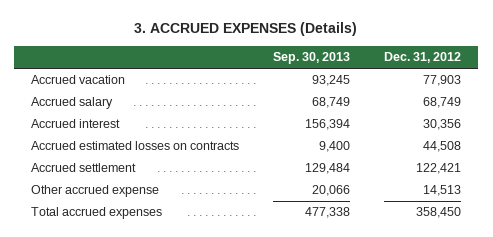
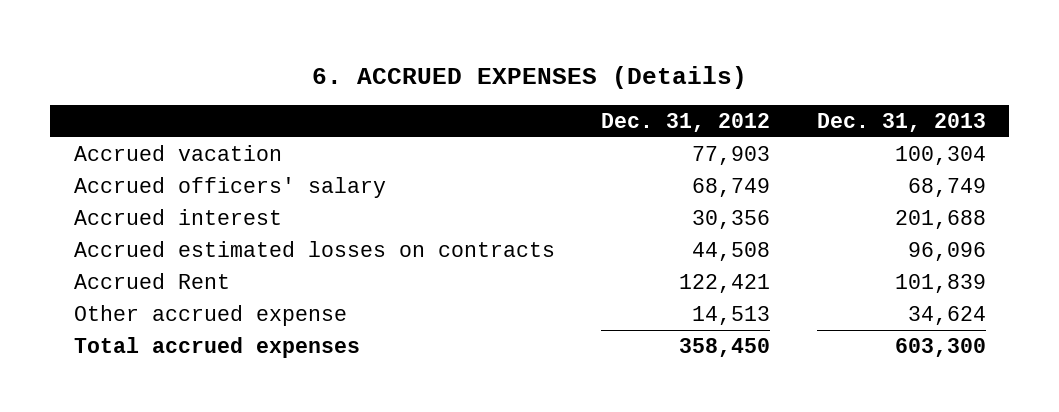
[134,22,358,37] 3. ACCRUED EXPENSES (Details) -> [311,65,747,89] 6. ACCRUED EXPENSES (Details)
[273,52,351,65] Sep. 30, 2013 -> none
none -> [816,112,986,132] Dec. 31, 2013
[31,97,114,110] Accrued salary -> [73,176,386,198] Accrued officers' salary
[31,163,137,173] Accrued settlement -> [73,272,230,289] Accrued Rent

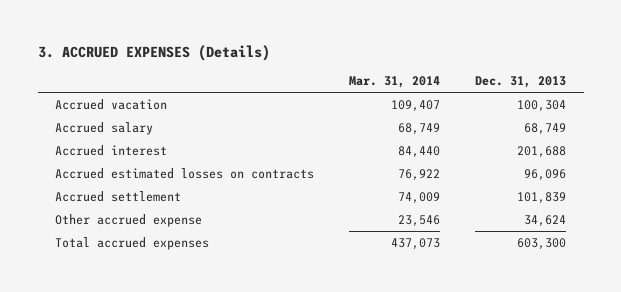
[311,65,747,89] 6. ACCRUED EXPENSES (Details) -> [37,44,270,61] 3. ACCRUED EXPENSES (Details)
[601,112,771,132] Dec. 31, 2012 -> none
none -> [349,76,441,89] Mar. 31, 2014
[73,176,386,198] Accrued officers' salary -> [55,121,154,135] Accrued salary
[73,272,230,289] Accrued Rent -> [55,190,182,202] Accrued settlement

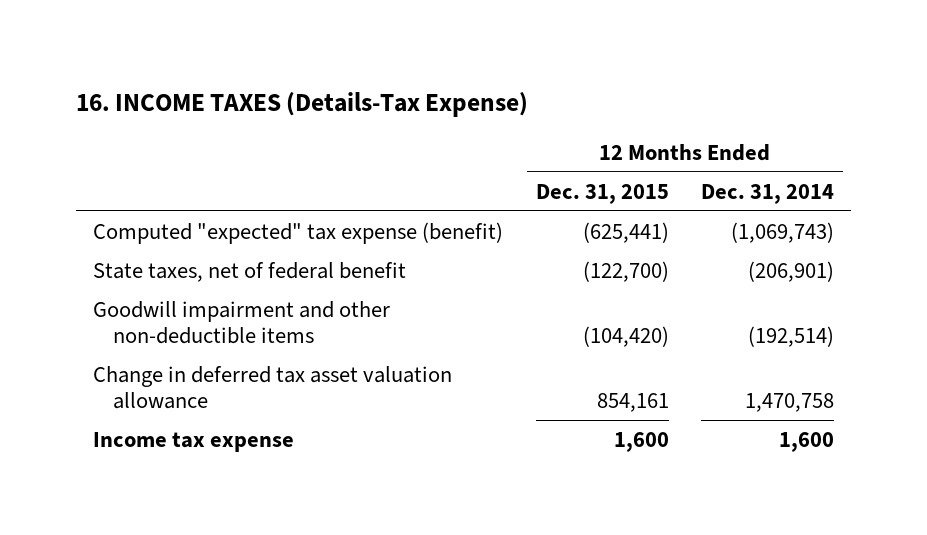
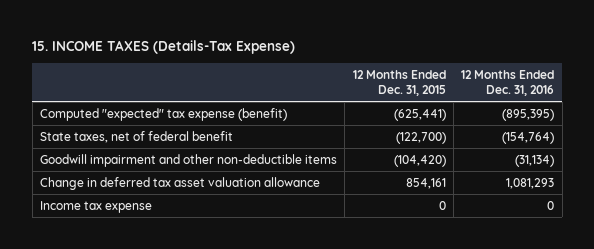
[76,91,529,117] 16. INCOME TAXES (Details-Tax Expense) -> [32,39,296,54] 15. INCOME TAXES (Details-Tax Expense)
[701,183,835,204] Dec. 31, 2014 -> none
none -> [461,69,555,97] 12 Months Ended Dec. 31, 2016
[613,431,669,452] 1,600 -> [438,200,446,210] 0

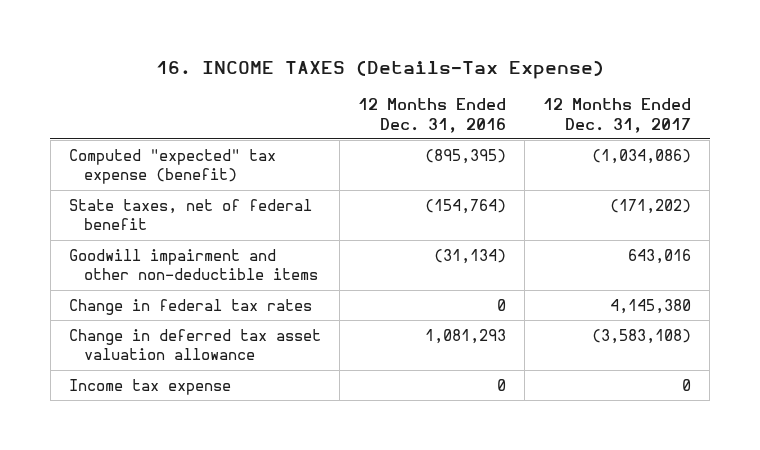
[32,39,296,54] 15. INCOME TAXES (Details-Tax Expense) -> [156,60,605,80] 16. INCOME TAXES (Details-Tax Expense)
[352,69,446,97] 12 Months Ended Dec. 31, 2015 -> none
none -> [543,98,692,133] 12 Months Ended Dec. 31, 2017
none -> [68,298,312,315] Change in federal tax rates

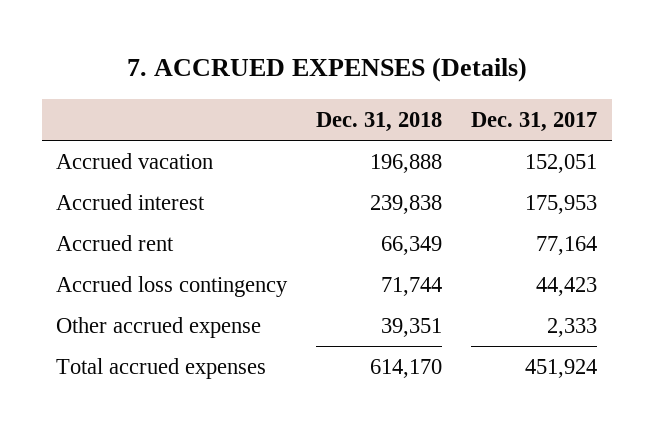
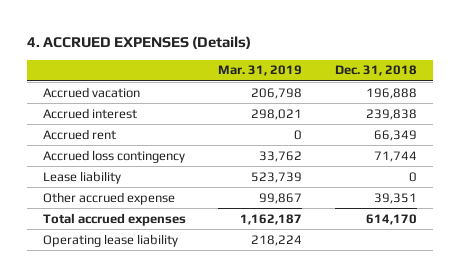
[126,57,527,83] 7. ACCRUED EXPENSES (Details) -> [26,35,251,49] 4. ACCRUED EXPENSES (Details)
[471,111,598,132] Dec. 31, 2017 -> none
none -> [218,65,303,77] Mar. 31, 2019
none -> [42,170,121,184] Lease liability
none -> [42,233,178,247] Operating lease liability

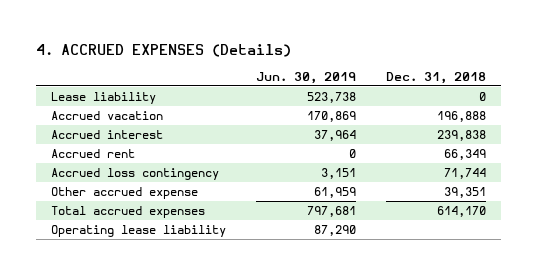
[218,65,303,77] Mar. 31, 2019 -> none
none -> [256,71,357,84] Jun. 30, 2019
[42,170,121,184] Lease liability -> [51,92,157,105] Lease liability

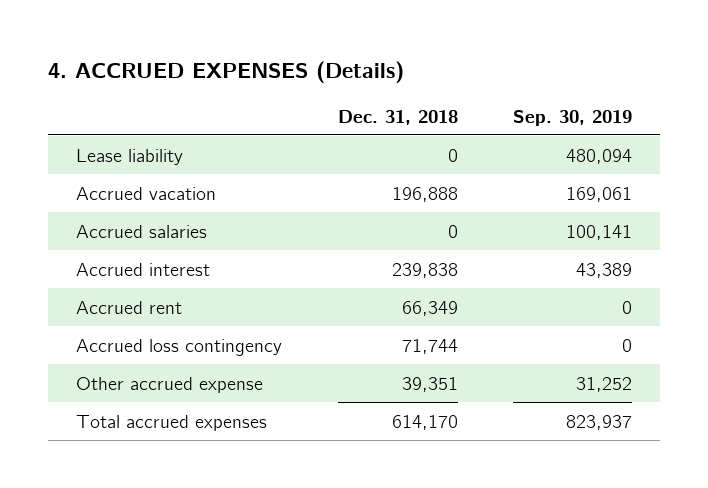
[256,71,357,84] Jun. 30, 2019 -> none
none -> [513,109,633,126] Sep. 30, 2019
none -> [76,224,208,238] Accrued salaries
[51,225,227,238] Operating lease liability -> none

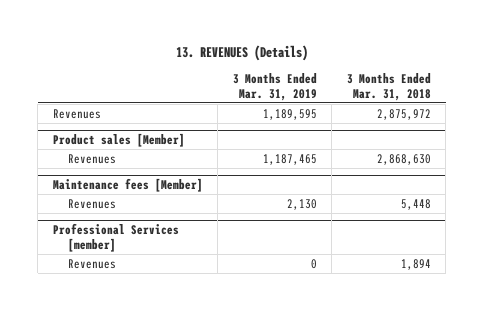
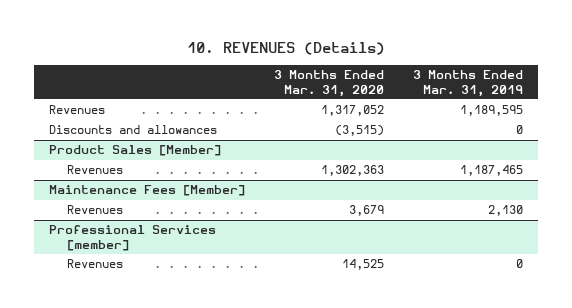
[175,45,308,62] 13. REVENUES (Details) -> [186,41,385,55] 10. REVENUES (Details)
[346,73,431,101] 3 Months Ended Mar. 31, 2018 -> none
none -> [273,70,384,97] 3 Months Ended Mar. 31, 2020
none -> [48,125,217,135] Discounts and allowances
[52,133,185,148] Product sales [Member] -> [48,145,221,157] Product Sales [Member]
[52,178,203,193] Maintenance fees [Member] -> [48,185,245,197] Maintenance Fees [Member]

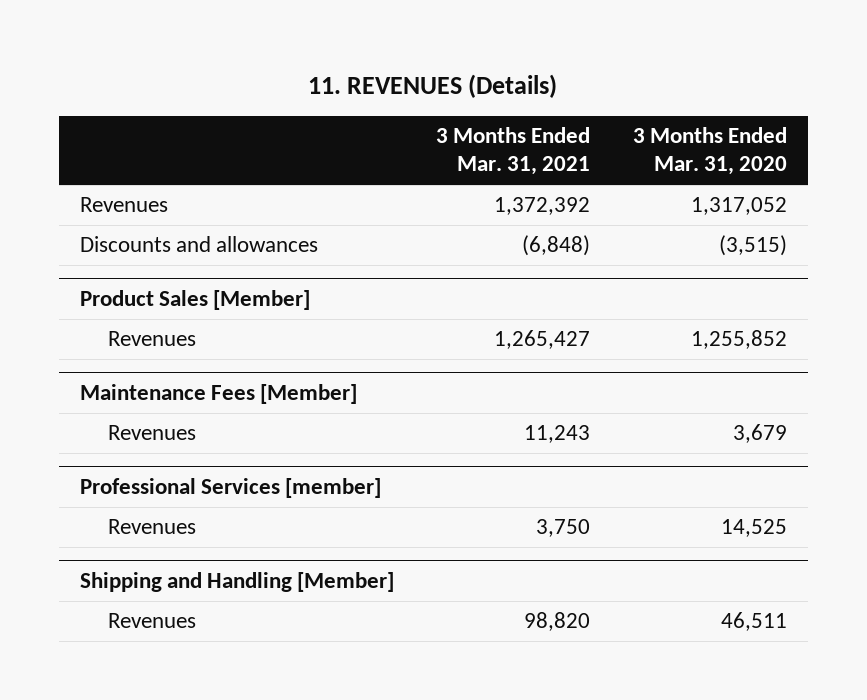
[186,41,385,55] 10. REVENUES (Details) -> [308,73,558,98] 11. REVENUES (Details)
[413,70,524,97] 3 Months Ended Mar. 31, 2019 -> none
none -> [436,127,591,176] 3 Months Ended Mar. 31, 2021
[320,165,384,177] 1,302,363 -> [690,330,787,350] 1,255,852
none -> [80,572,395,593] Shipping and Handling [Member]
none -> [107,613,196,629] Revenues

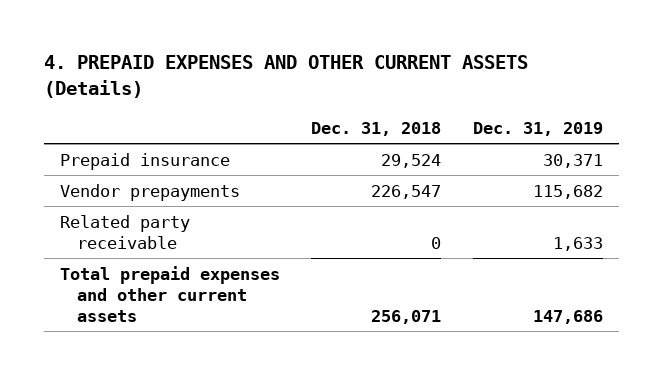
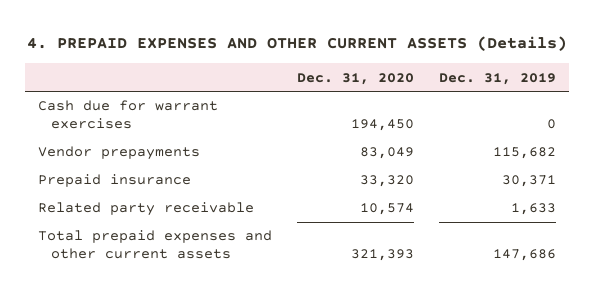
[311,121,442,136] Dec. 31, 2018 -> none
none -> [296,72,414,85] Dec. 31, 2020
none -> [37,100,218,130] Cash due for warrant exercises
[59,152,230,170] Prepaid insurance -> [37,174,191,188] Prepaid insurance

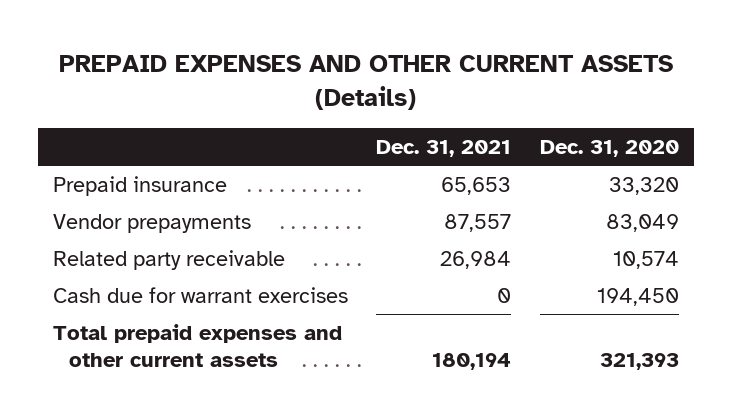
[26,36,567,52] 4. PREPAID EXPENSES AND OTHER CURRENT ASSETS (Details) -> [58,55,673,110] PREPAID EXPENSES AND OTHER CURRENT ASSETS (Details)
[439,72,557,85] Dec. 31, 2019 -> none
none -> [376,139,512,157] Dec. 31, 2021
[37,146,200,161] Vendor prepayments -> [52,214,251,234] Vendor prepayments
[37,100,218,130] Cash due for warrant exercises -> [52,287,348,304] Cash due for warrant exercises

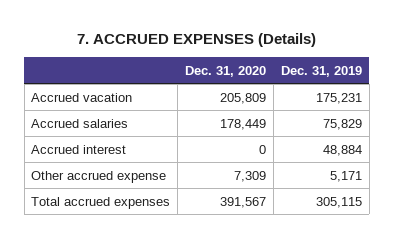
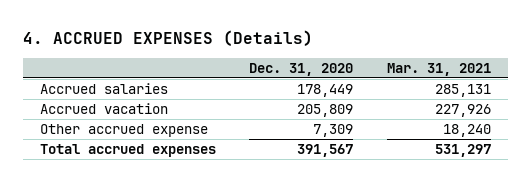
[76,33,316,48] 7. ACCRUED EXPENSES (Details) -> [22,30,313,47] 4. ACCRUED EXPENSES (Details)
[280,65,362,77] Dec. 31, 2019 -> none
none -> [387,62,492,76] Mar. 31, 2021
[31,144,127,154] Accrued interest -> none
[31,92,133,102] Accrued vacation -> [39,103,168,115] Accrued vacation

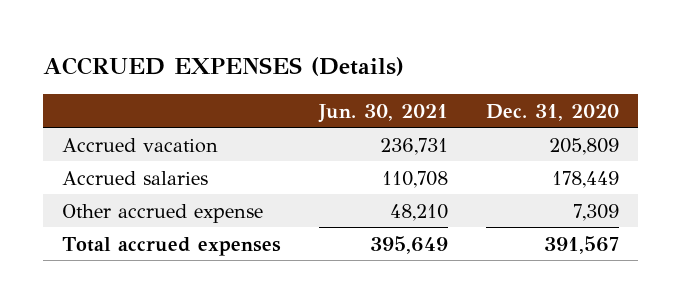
[22,30,313,47] 4. ACCRUED EXPENSES (Details) -> [42,56,404,76] ACCRUED EXPENSES (Details)
[387,62,492,76] Mar. 31, 2021 -> none
none -> [317,103,448,123] Jun. 30, 2021
[39,83,168,95] Accrued salaries -> [61,170,208,185] Accrued salaries

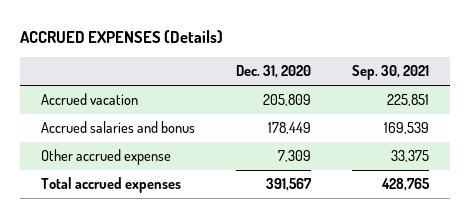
[317,103,448,123] Jun. 30, 2021 -> none
none -> [352,65,430,81] Sep. 30, 2021
[61,170,208,185] Accrued salaries -> [40,121,195,134] Accrued salaries and bonus

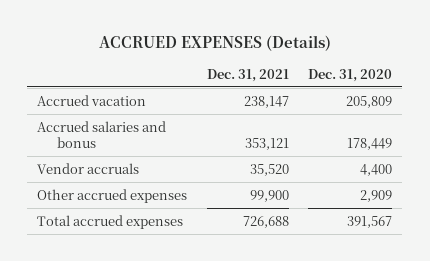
[352,65,430,81] Sep. 30, 2021 -> none
none -> [206,68,289,82] Dec. 31, 2021
none -> [37,162,140,174] Vendor accruals
[40,149,171,166] Other accrued expense -> [37,188,188,203] Other accrued expenses
[277,150,311,163] 7,309 -> [360,189,393,202] 2,909

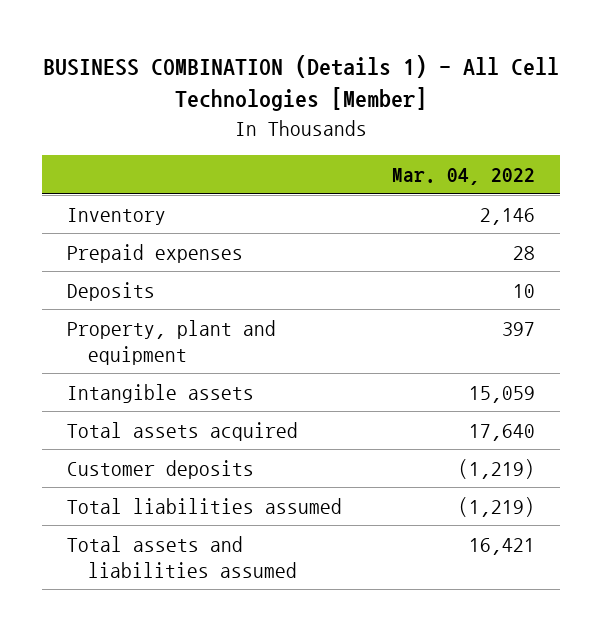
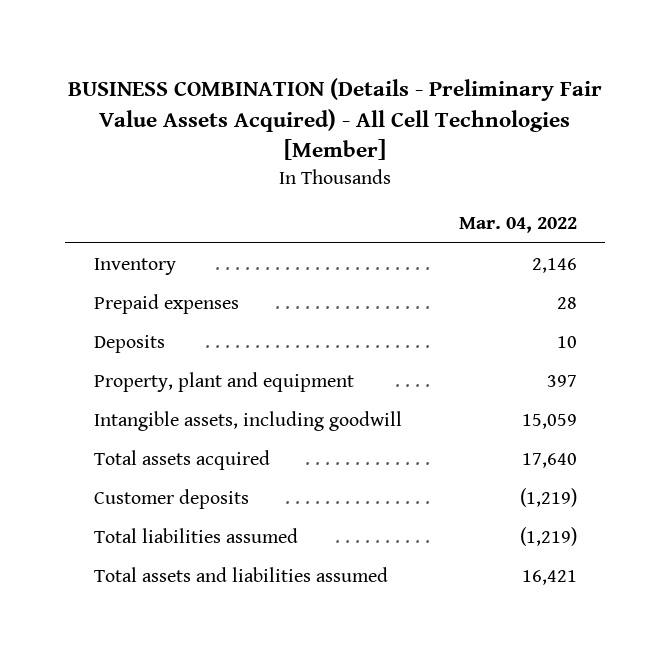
[42,55,559,112] BUSINESS COMBINATION (Details 1) - All Cell Technologies [Member] -> [68,77,603,161] BUSINESS COMBINATION (Details - Preliminary Fair Value Assets Acquired) - All Cell Technologies [Member]
[66,383,254,403] Intangible assets -> [93,410,402,431] Intangible assets, including goodwill

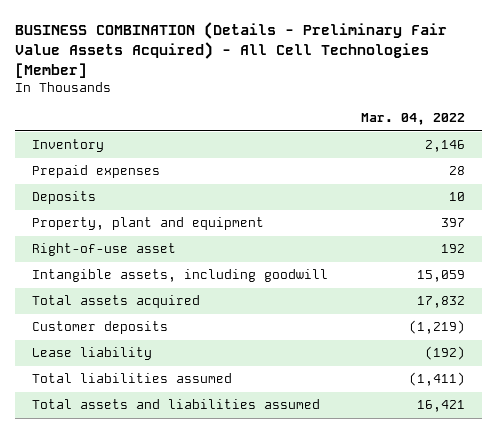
none -> [31,243,176,257] Right-of-use asset
[521,452,577,468] 17,640 -> [417,296,466,309] 17,832
none -> [31,347,152,361] Lease liability
[519,526,577,546] (1,219) -> [409,372,466,387] (1,411)

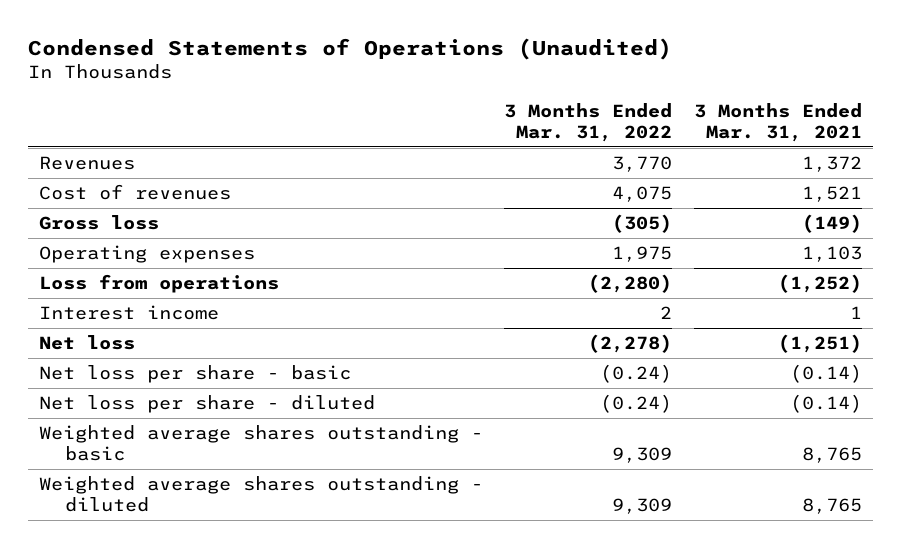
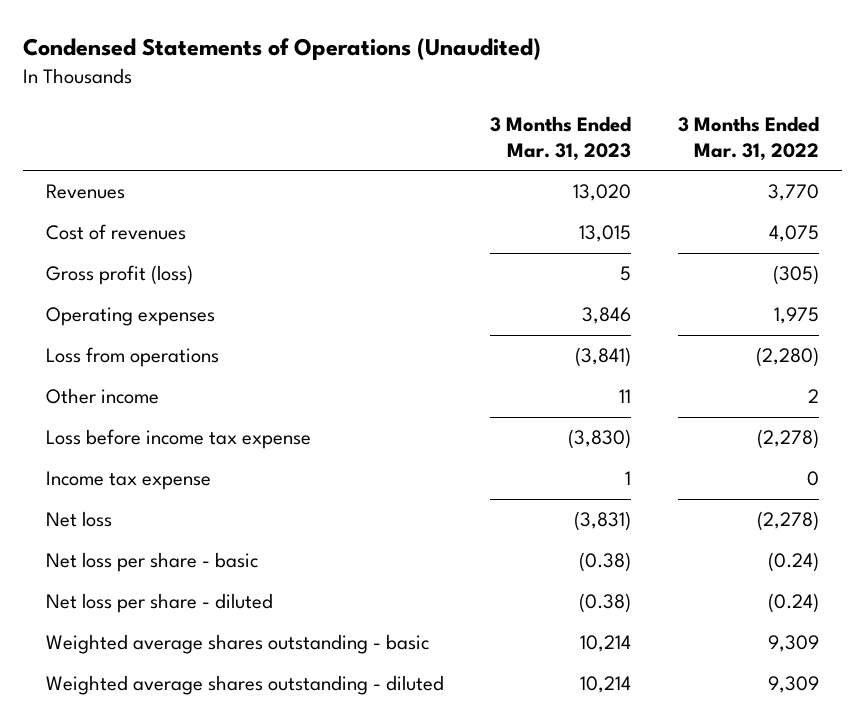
[694,102,863,142] 3 Months Ended Mar. 31, 2021 -> none
none -> [490,116,632,161] 3 Months Ended Mar. 31, 2023
[38,215,159,231] Gross loss -> [46,265,194,286] Gross profit (loss)
[38,305,219,321] Interest income -> none
none -> [46,388,160,405] Other income
none -> [46,429,312,450] Loss before income tax expense
none -> [46,471,212,491] Income tax expense

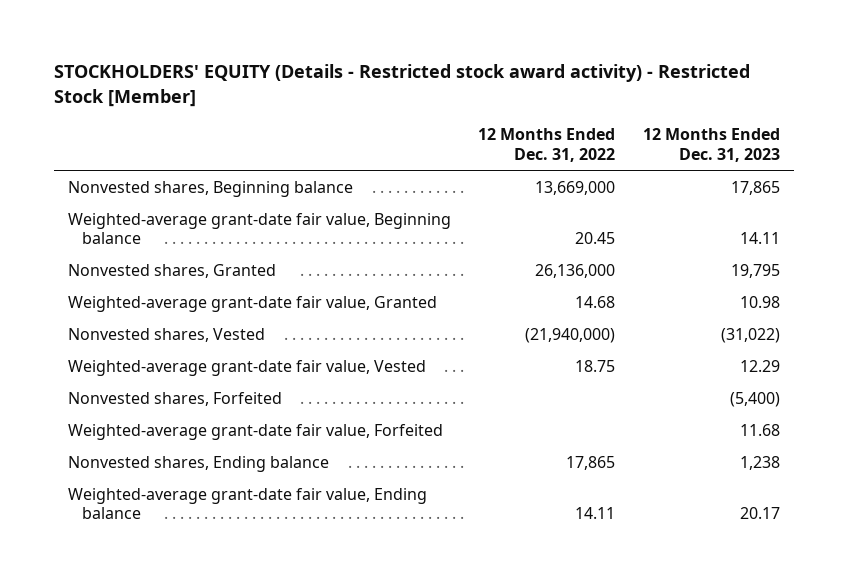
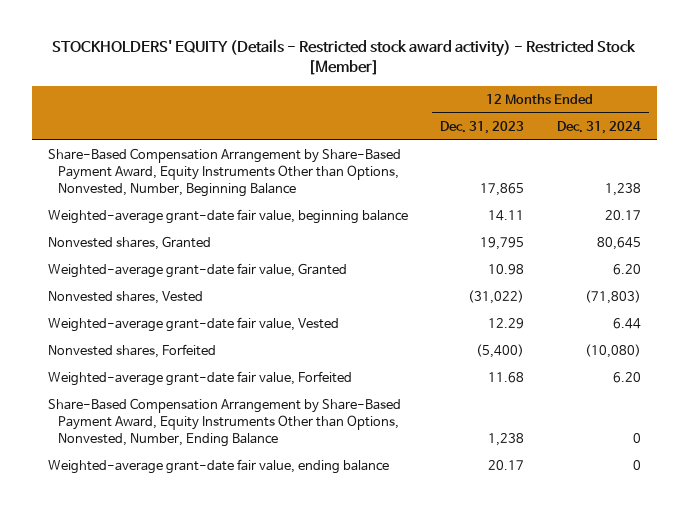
[478,128,616,162] 12 Months Ended Dec. 31, 2022 -> none
none -> [556,120,641,134] Dec. 31, 2024
[67,180,353,197] Nonvested shares, Beginning balance -> [47,148,401,198] Share-Based Compensation Arrangement by Share-Based Payment Award, Equity Instruments Other than Options, Nonvested, Number, Beginning Balance
[67,212,451,245] Weighted-average grant-date fair value, Beginning balance -> [47,209,408,225] Weighted-average grant-date fair value, beginning balance
[67,455,329,472] Nonvested shares, Ending balance -> [47,398,401,448] Share-Based Compensation Arrangement by Share-Based Payment Award, Equity Instruments Other than Options, Nonvested, Number, Ending Balance
[67,487,427,520] Weighted-average grant-date fair value, Ending balance -> [47,459,389,475] Weighted-average grant-date fair value, ending balance

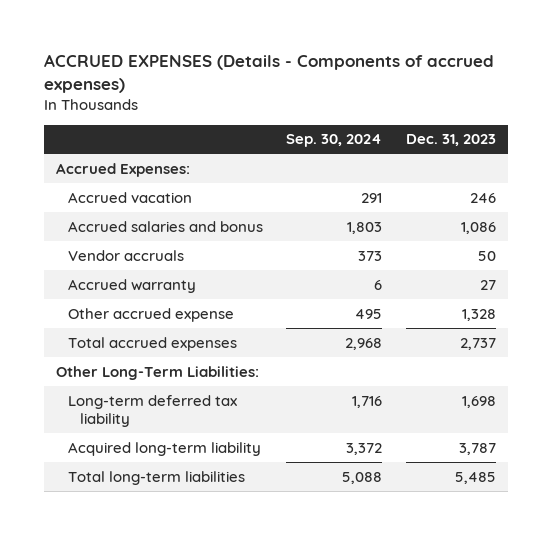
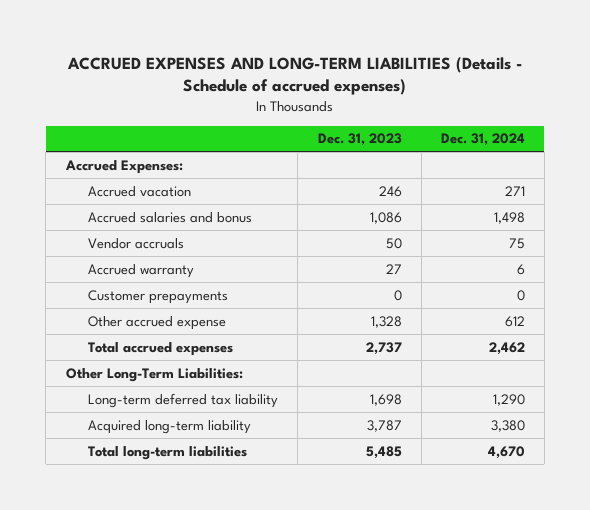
[43,53,494,93] ACCRUED EXPENSES (Details - Components of accrued expenses) -> [67,56,523,96] ACCRUED EXPENSES AND LONG-TERM LIABILITIES (Details - Schedule of accrued expenses)
[286,134,383,148] Sep. 30, 2024 -> none
none -> [440,133,525,147] Dec. 31, 2024
none -> [88,289,229,304] Customer prepayments

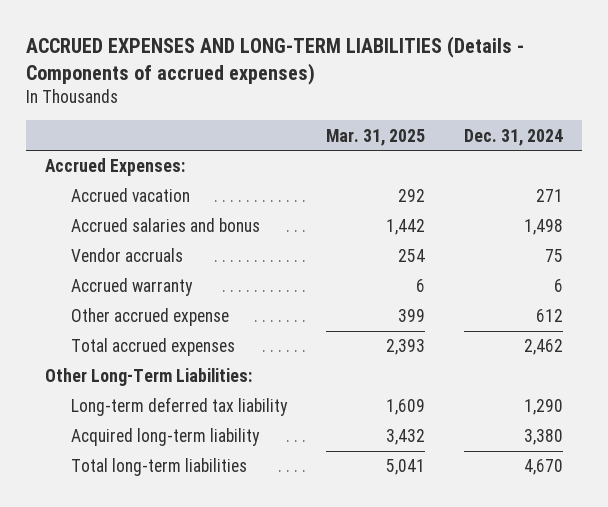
[67,56,523,96] ACCRUED EXPENSES AND LONG-TERM LIABILITIES (Details - Schedule of accrued expenses) -> [25,35,524,85] ACCRUED EXPENSES AND LONG-TERM LIABILITIES (Details - Components of accrued expenses)
[317,133,402,147] Dec. 31, 2023 -> none
none -> [325,128,425,146] Mar. 31, 2025
[88,289,229,304] Customer prepayments -> none

